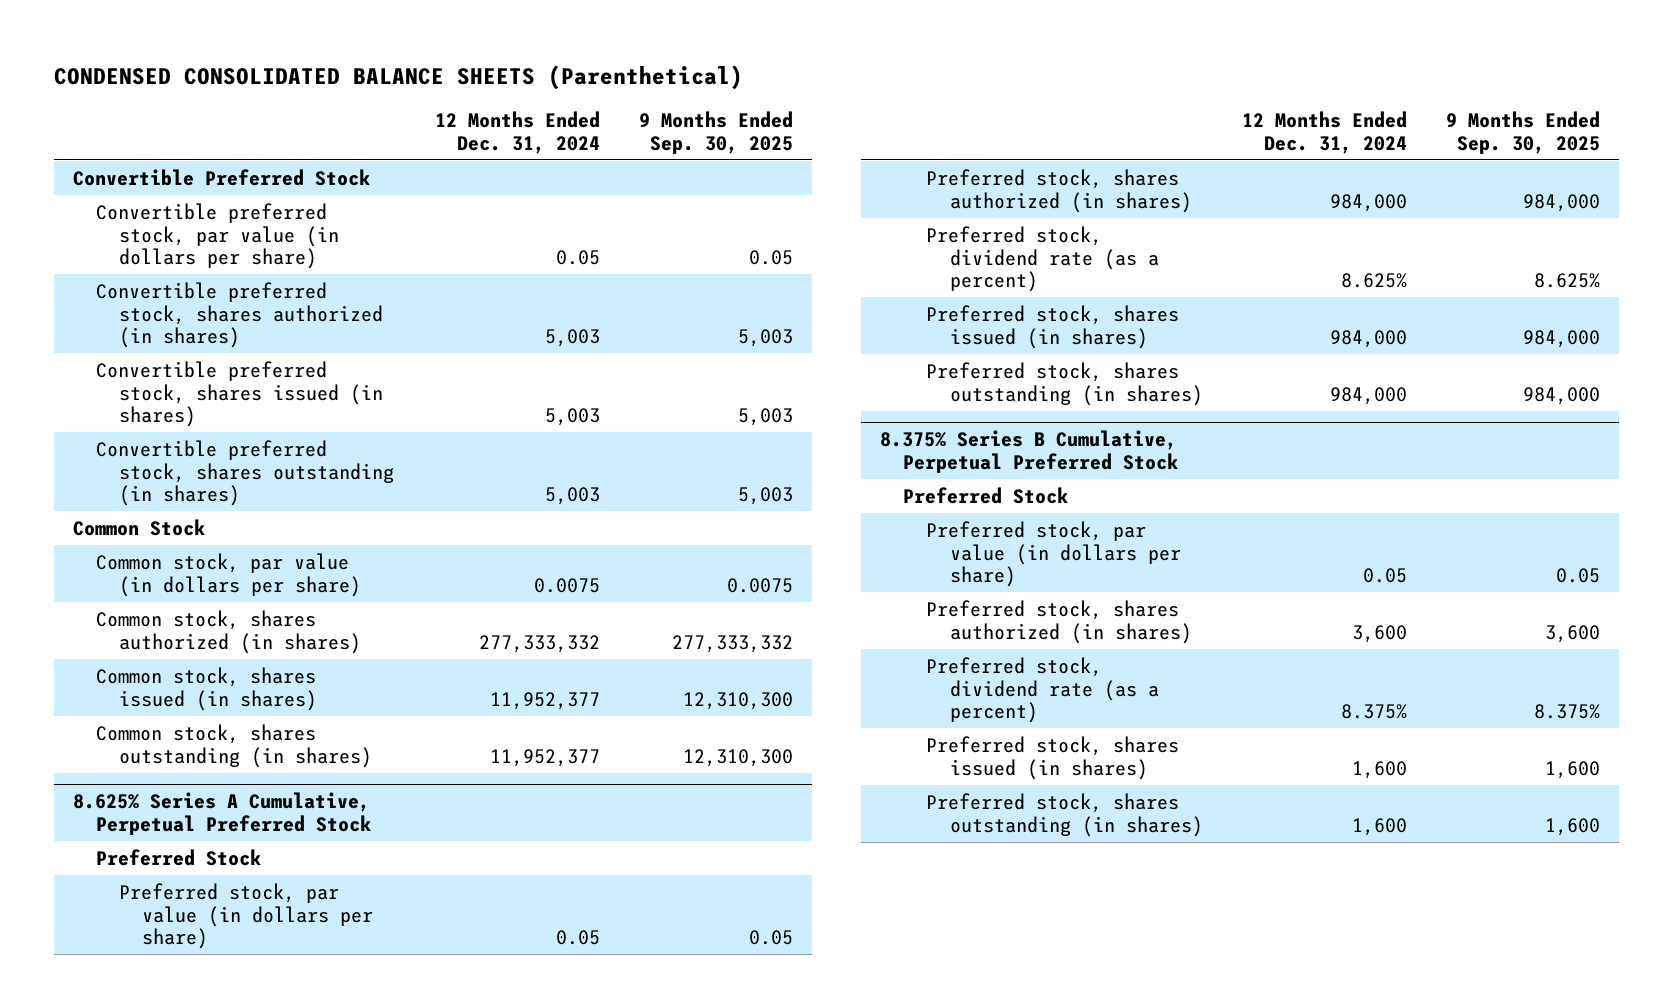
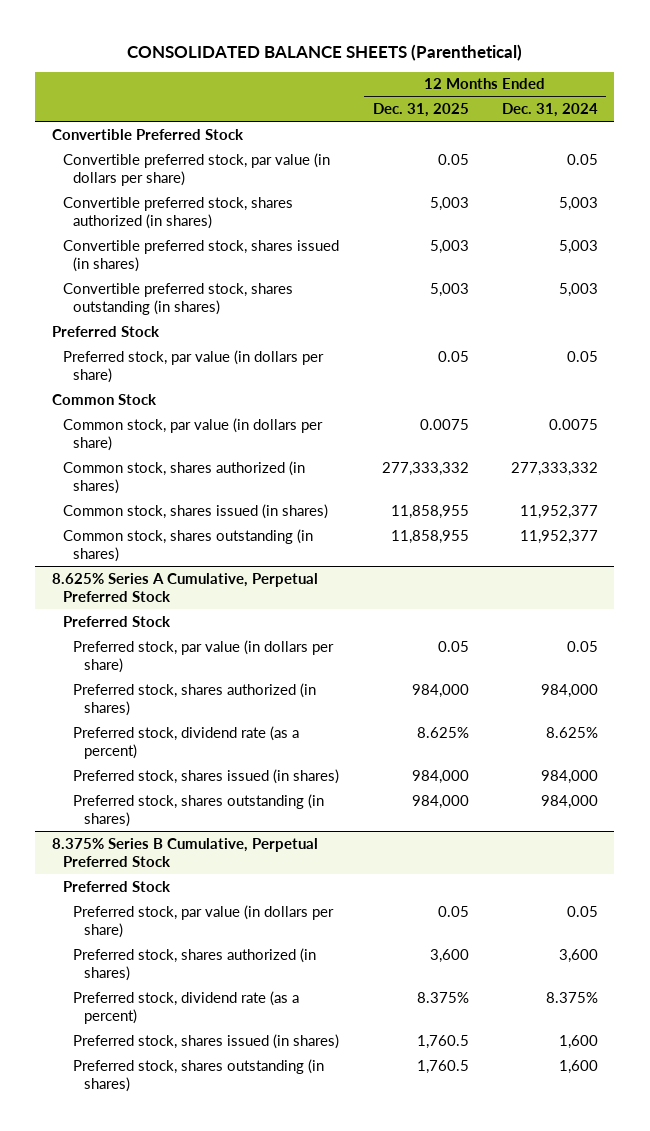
[53,64,743,90] CONDENSED CONSOLIDATED BALANCE SHEETS (Parenthetical) -> [126,43,522,61] CONSOLIDATED BALANCE SHEETS (Parenthetical)
[638,110,793,154] 9 Months Ended Sep. 30, 2025 -> none
none -> [372,103,469,118] Dec. 31, 2025
none -> [51,325,160,337] Preferred Stock
none -> [62,349,324,383] Preferred stock, par value (in dollars per share)

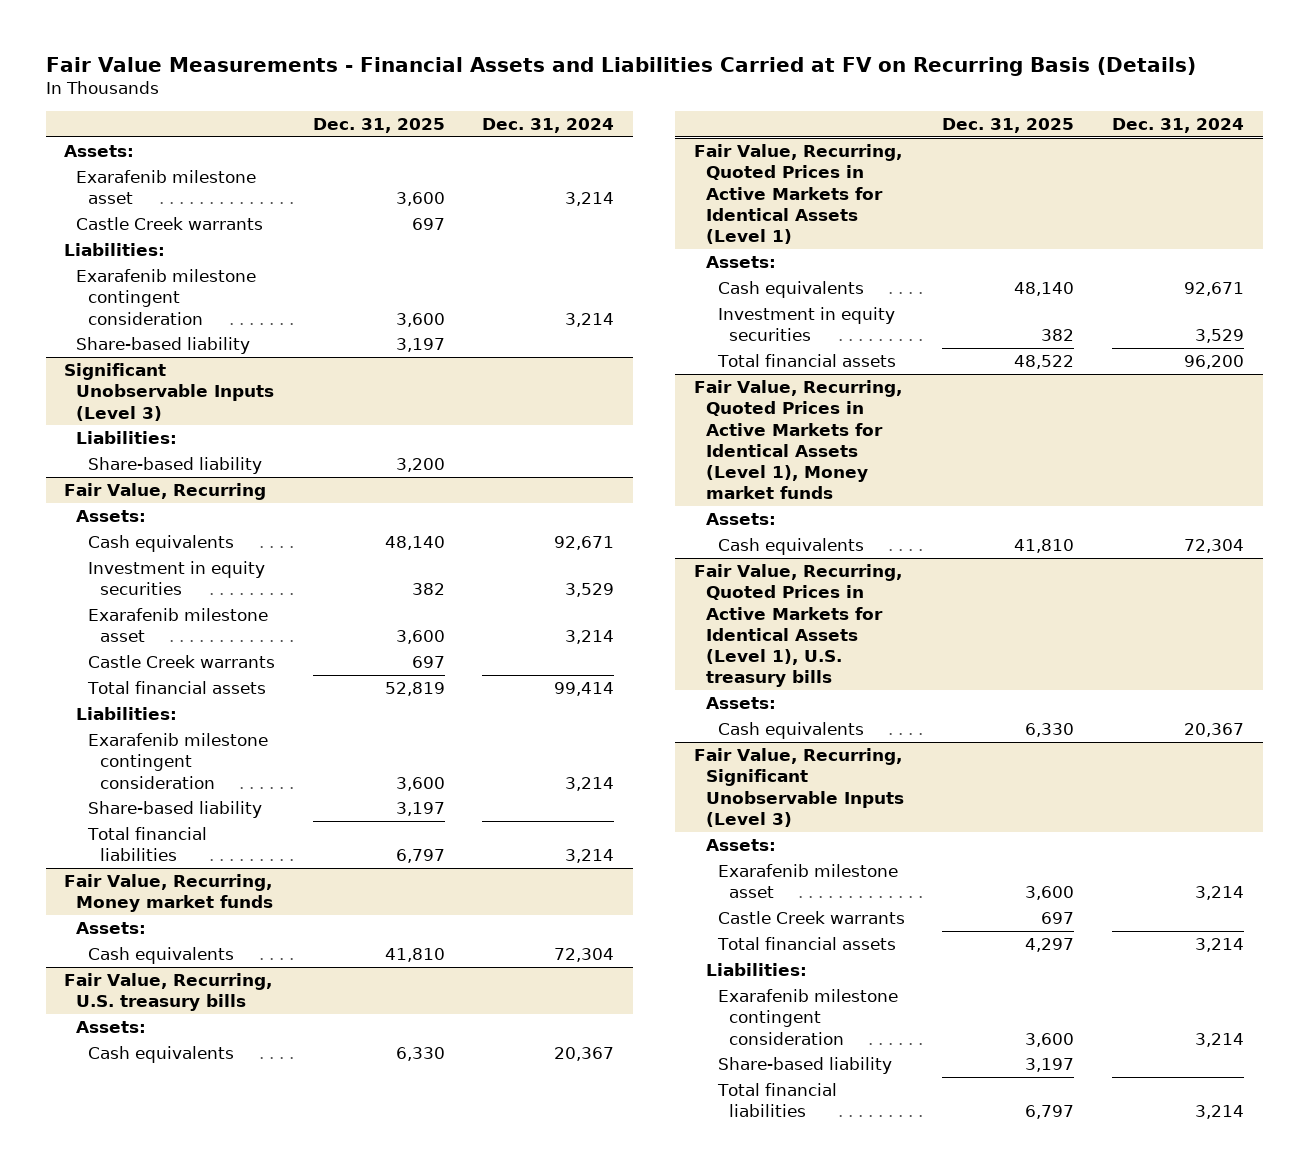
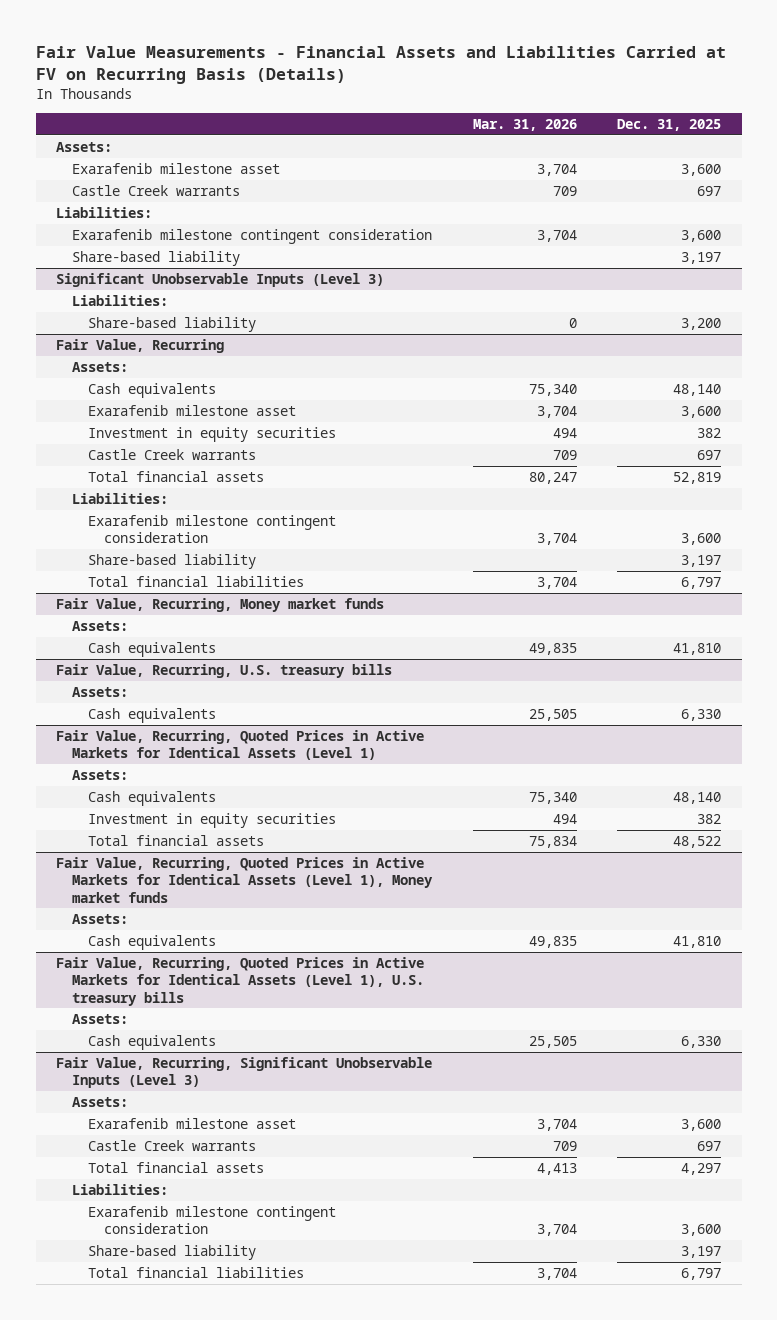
[482,118,615,134] Dec. 31, 2024 -> none
none -> [472,119,577,132] Mar. 31, 2026
[88,561,266,596] Investment in equity securities -> [88,426,337,442] Investment in equity securities

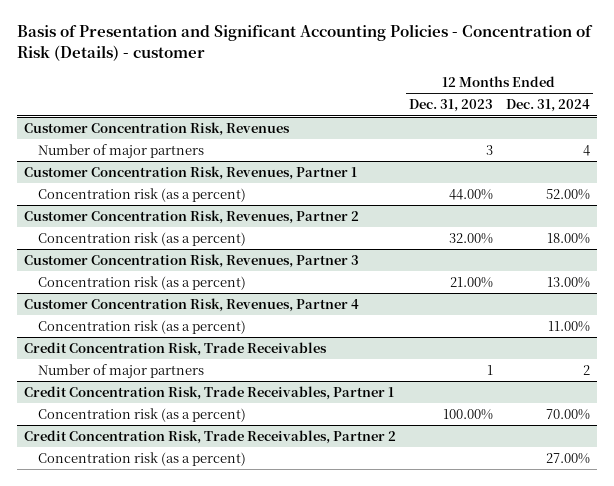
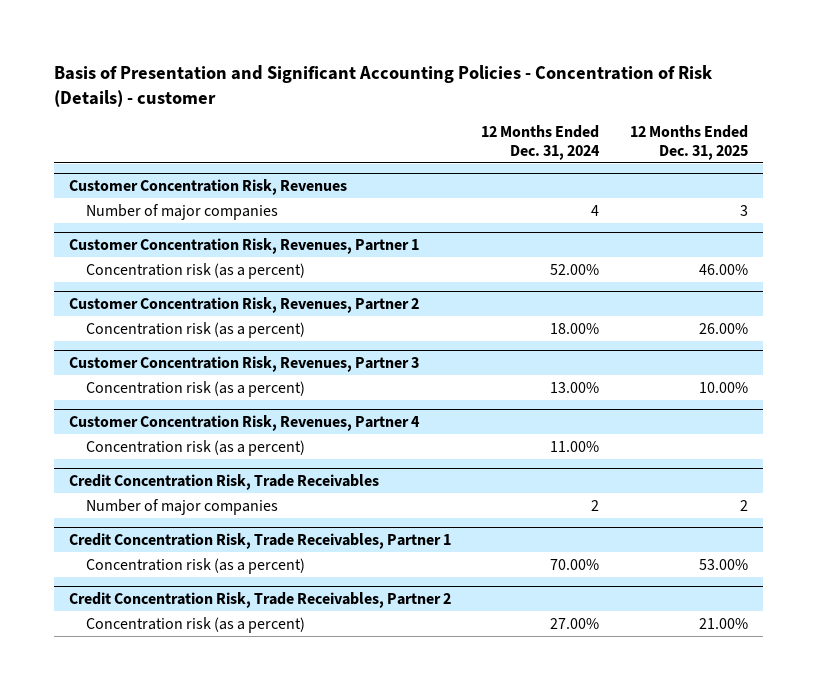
[408,99,493,113] Dec. 31, 2023 -> none
none -> [629,125,748,160] 12 Months Ended Dec. 31, 2025
[37,144,204,160] Number of major partners -> [86,203,279,220] Number of major companies
[37,364,204,380] Number of major partners -> [86,498,279,515] Number of major companies

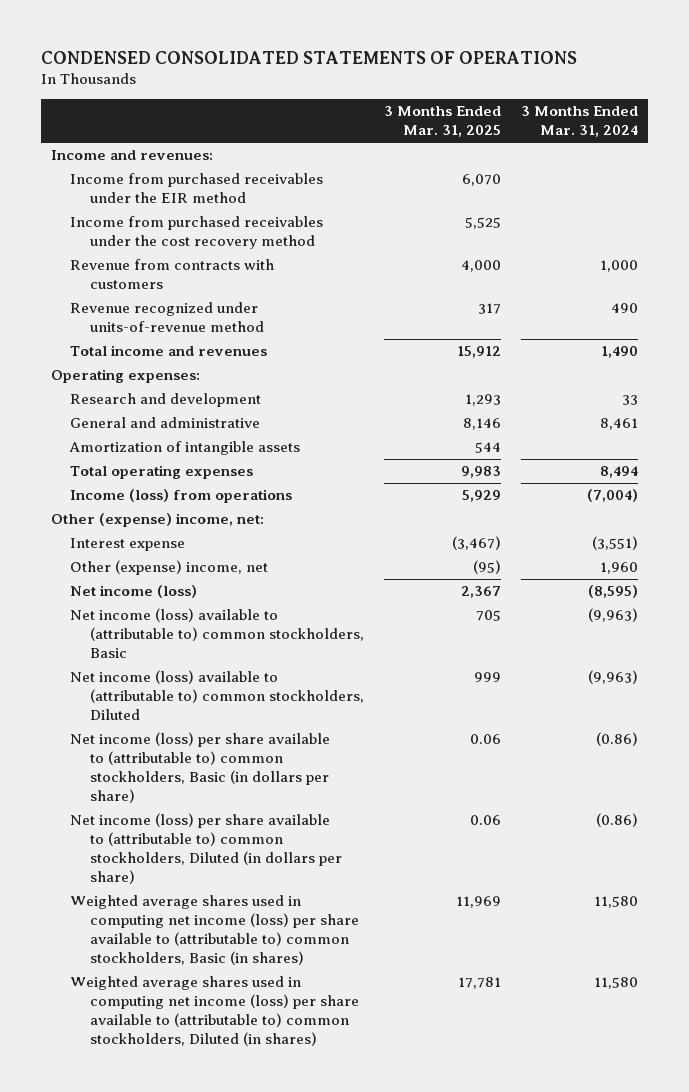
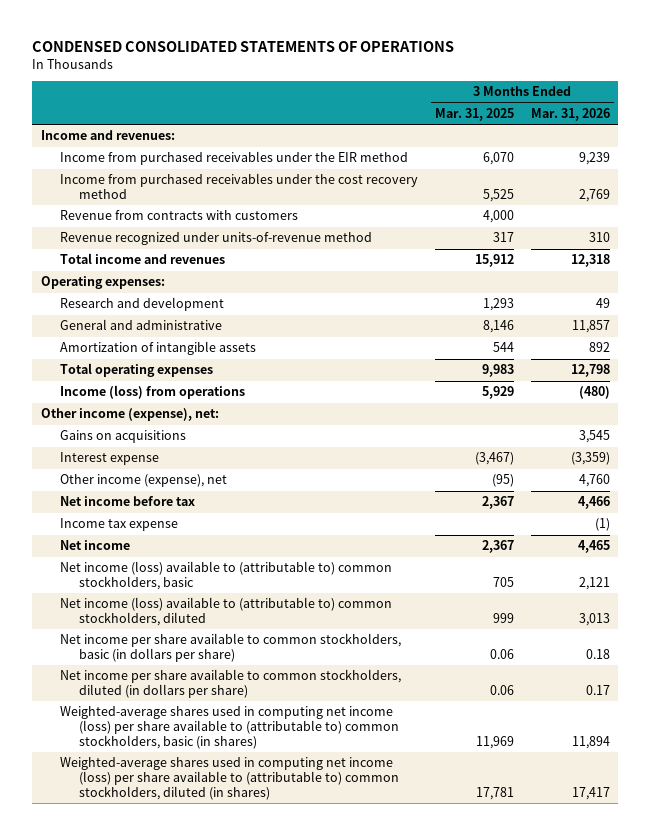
[521,106,639,138] 3 Months Ended Mar. 31, 2024 -> none
none -> [530,107,610,121] Mar. 31, 2026
[50,513,264,528] Other (expense) income, net: -> [40,408,219,422] Other income (expense), net:
none -> [59,430,186,444] Gains on acquisitions
[70,560,269,576] Other (expense) income, net -> [59,474,227,488] Other income (expense), net
none -> [59,496,195,507] Net income before tax
none -> [59,518,178,532] Income tax expense
[70,585,198,599] Net income (loss) -> [59,540,130,551] Net income
[70,608,364,658] Net income (loss) available to (attributable to) common stockholders, Basic -> [59,561,392,591] Net income (loss) available to (attributable to) common stockholders, basic
[70,670,364,720] Net income (loss) available to (attributable to) common stockholders, Diluted -> [59,597,392,627] Net income (loss) available to (attributable to) common stockholders, diluted
[70,732,331,803] Net income (loss) per share available to (attributable to) common stockholders, Basic (in dollars per share) -> [59,633,401,663] Net income per share available to common stockholders, basic (in dollars per share)
[70,813,342,884] Net income (loss) per share available to (attributable to) common stockholders, Diluted (in dollars per share) -> [59,669,401,699] Net income per share available to common stockholders, diluted (in dollars per share)
[70,895,359,965] Weighted average shares used in computing net income (loss) per share available to (attributable to) common stockholders, Basic (in shares) -> [59,706,399,750] Weighted-average shares used in computing net income (loss) per share available to (attributable to) common stockholders, basic (in shares)
[70,976,359,1046] Weighted average shares used in computing net income (loss) per share available to (attributable to) common stockholders, Diluted (in shares) -> [59,757,399,801] Weighted-average shares used in computing net income (loss) per share available to (attributable to) common stockholders, diluted (in shares)

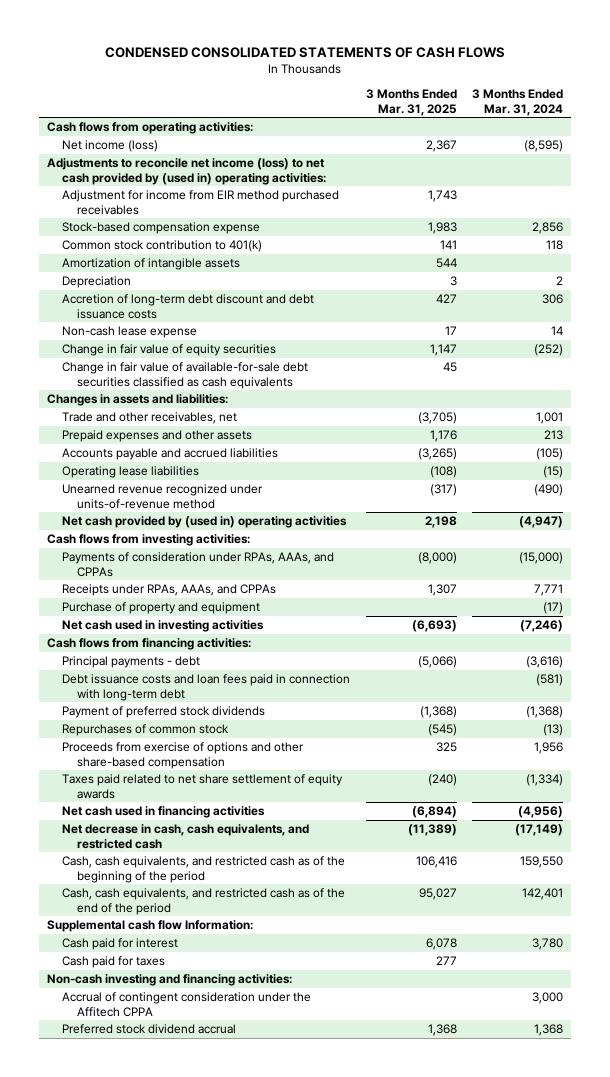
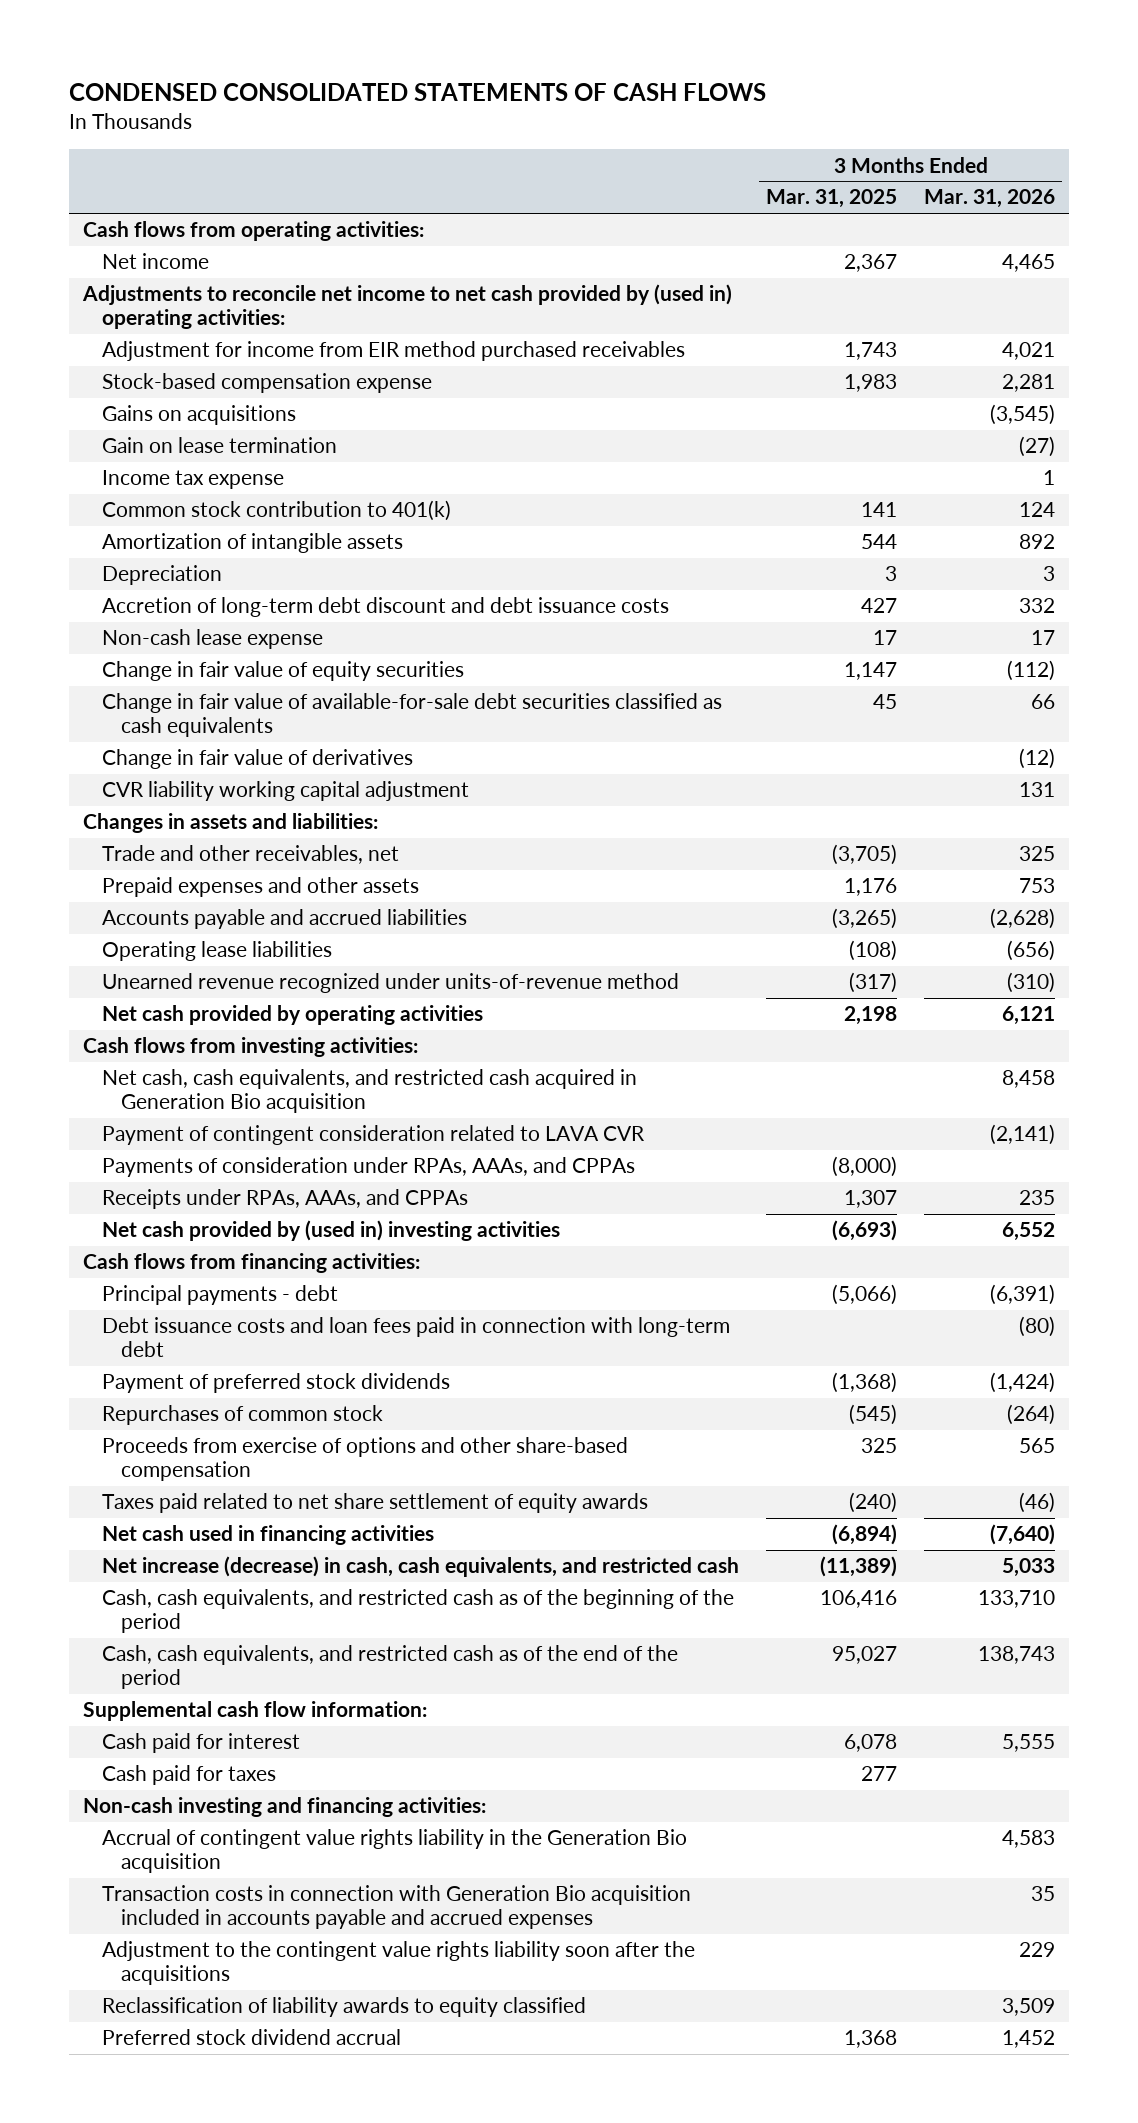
[472,89,564,116] 3 Months Ended Mar. 31, 2024 -> none
none -> [924,189,1056,209] Mar. 31, 2026
[61,140,158,153] Net income (loss) -> [101,253,209,270] Net income
[46,158,326,185] Adjustments to reconcile net income (loss) to net cash provided by (used in) operating activities: -> [81,284,732,329] Adjustments to reconcile net income to net cash provided by (used in) operating activities:
none -> [101,405,296,426] Gains on acquisitions
none -> [101,437,337,454] Gain on lease termination
none -> [101,470,284,490] Income tax expense
none -> [101,749,413,770] Change in fair value of derivatives
none -> [101,781,469,802] CVR liability working capital adjustment
[61,516,347,529] Net cash provided by (used in) operating activities -> [101,1005,483,1026] Net cash provided by operating activities
none -> [101,1069,637,1113] Net cash, cash equivalents, and restricted cash acquired in Generation Bio acquisition
none -> [101,1125,645,1146] Payment of contingent consideration related to LAVA CVR
[61,602,260,615] Purchase of property and equipment -> none
[61,620,264,633] Net cash used in investing activities -> [101,1220,560,1242] Net cash provided by (used in) investing activities
[61,824,309,849] Net decrease in cash, cash equivalents, and restricted cash -> [101,1556,739,1578] Net increase (decrease) in cash, cash equivalents, and restricted cash
[46,920,253,933] Supplemental cash flow Information: -> [82,1701,427,1722] Supplemental cash flow information:
[61,992,311,1017] Accrual of contingent consideration under the Affitech CPPA -> none
none -> [101,1829,687,1873] Accrual of contingent value rights liability in the Generation Bio acquisition
none -> [101,1885,691,1929] Transaction costs in connection with Generation Bio acquisition included in accounts payable and accrued expenses
none -> [101,1941,695,1985] Adjustment to the contingent value rights liability soon after the acquisitions
none -> [101,1997,586,2018] Reclassification of liability awards to equity classified

